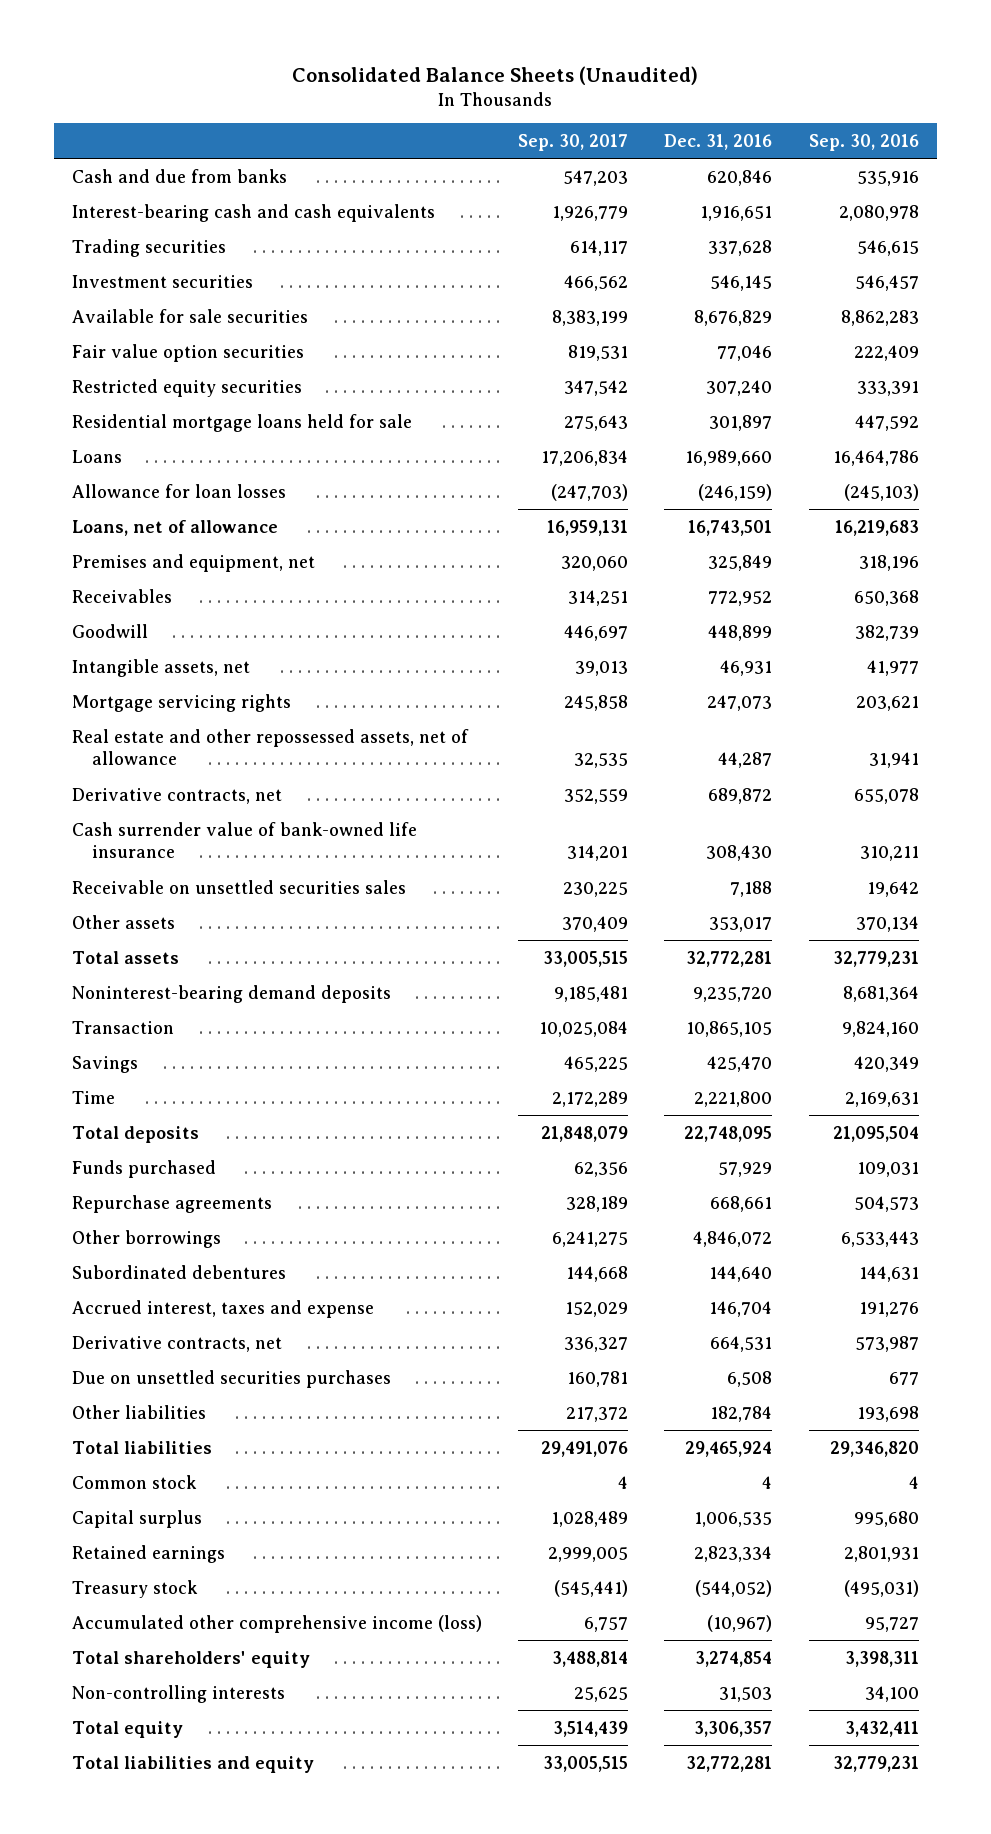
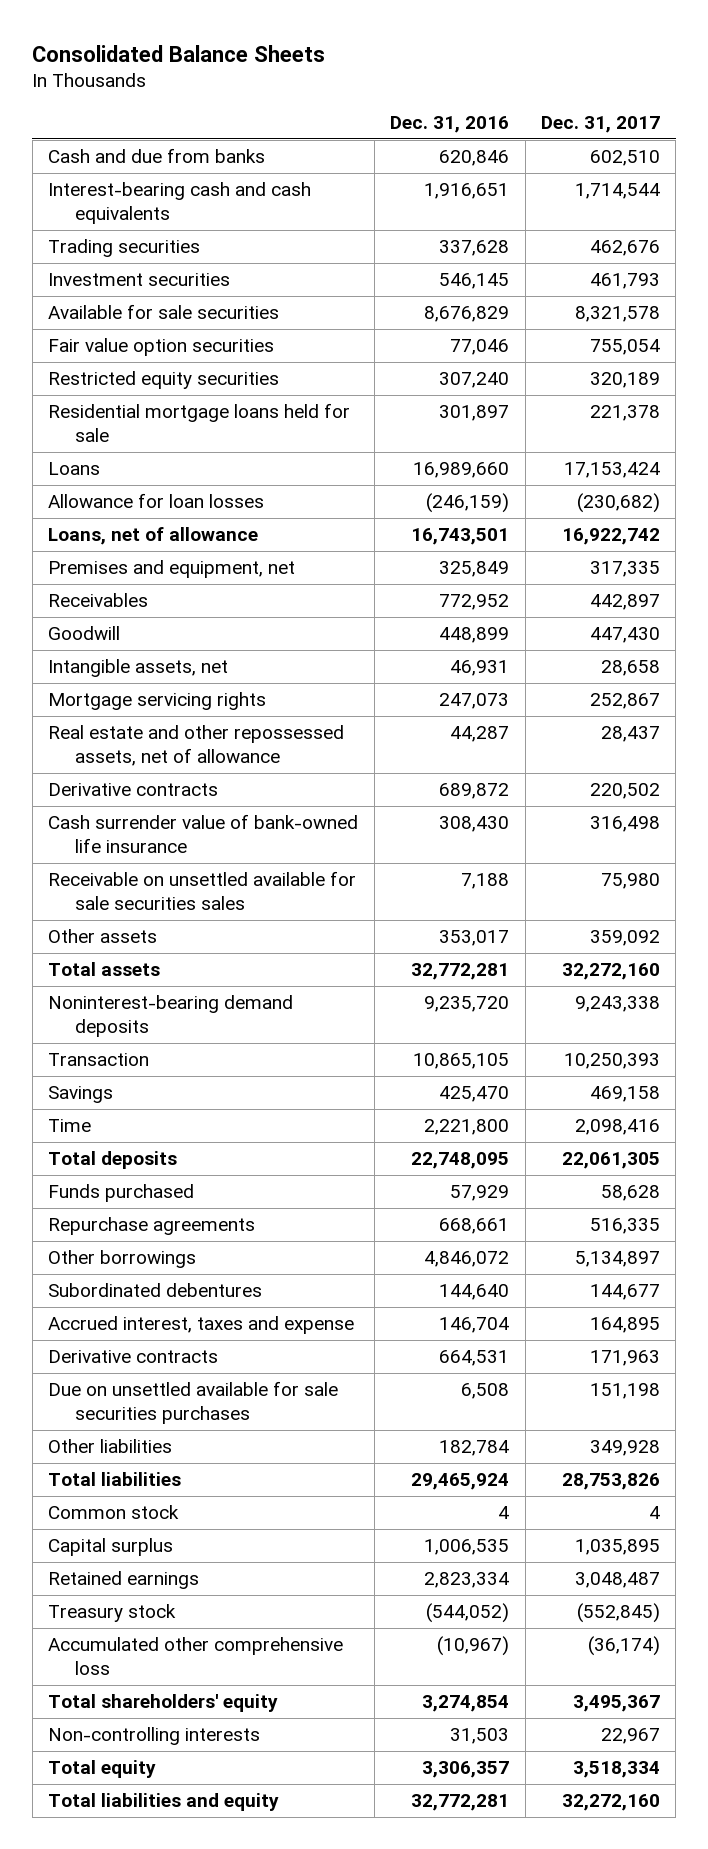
[292,65,699,85] Consolidated Balance Sheets (Unaudited) -> [32,44,326,62] Consolidated Balance Sheets
[518,133,629,151] Sep. 30, 2017 -> none
[808,133,919,151] Sep. 30, 2016 -> none
none -> [540,116,660,134] Dec. 31, 2017
[72,787,283,804] Derivative contracts, net -> [48,782,219,796] Derivative contracts
[72,879,407,894] Receivable on unsettled securities sales -> [48,870,357,911] Receivable on unsettled available for sale securities sales
[72,1335,283,1352] Derivative contracts, net -> [48,1349,219,1363] Derivative contracts
[72,1369,392,1388] Due on unsettled securities purchases -> [48,1380,339,1425] Due on unsettled available for sale securities purchases
[72,1614,483,1633] Accumulated other comprehensive income (loss) -> [48,1636,344,1676] Accumulated other comprehensive loss

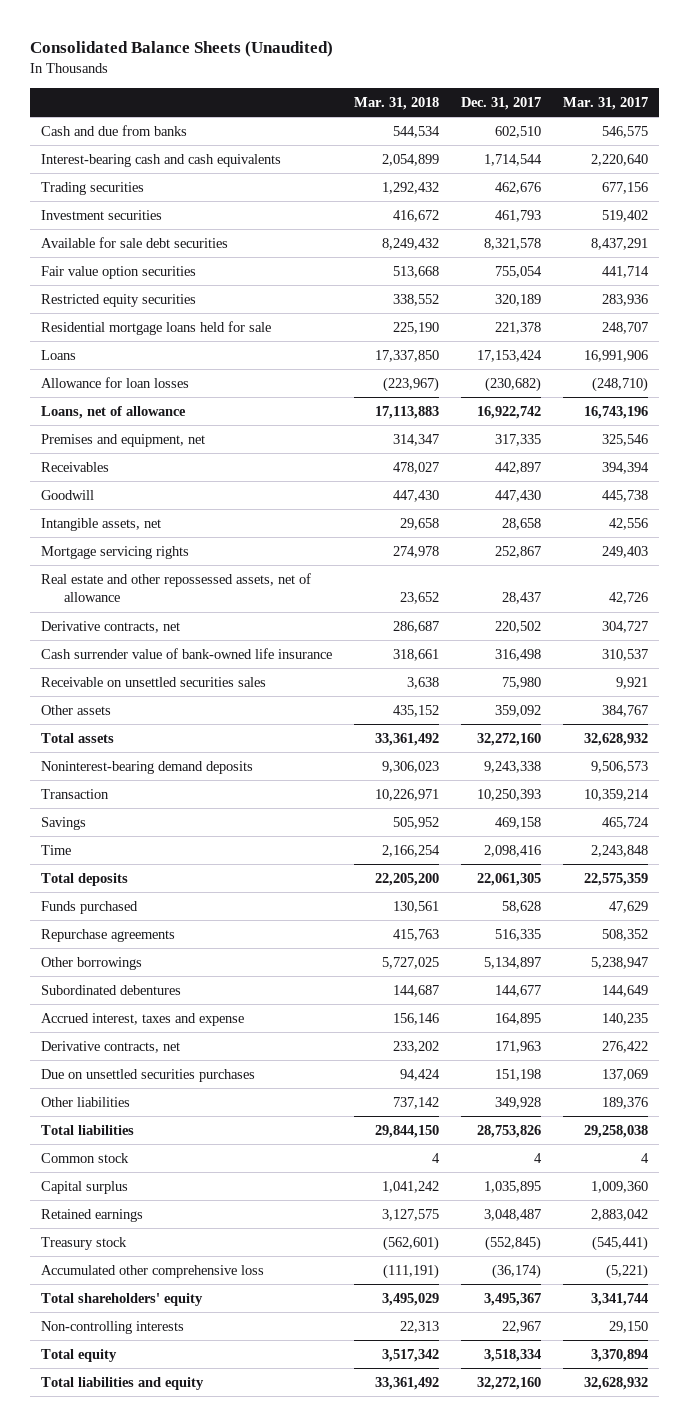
[32,44,326,62] Consolidated Balance Sheets -> [30,41,334,58] Consolidated Balance Sheets (Unaudited)
[390,116,510,134] Dec. 31, 2016 -> none
none -> [354,96,440,110] Mar. 31, 2018
none -> [562,96,648,110] Mar. 31, 2017
[48,303,280,319] Available for sale securities -> [41,236,229,248] Available for sale debt securities
[48,782,219,796] Derivative contracts -> [41,620,181,633] Derivative contracts, net
[48,870,357,911] Receivable on unsettled available for sale securities sales -> [41,676,267,687] Receivable on unsettled securities sales
[48,1349,219,1363] Derivative contracts -> [41,1040,181,1053] Derivative contracts, net
[48,1380,339,1425] Due on unsettled available for sale securities purchases -> [41,1068,256,1082] Due on unsettled securities purchases

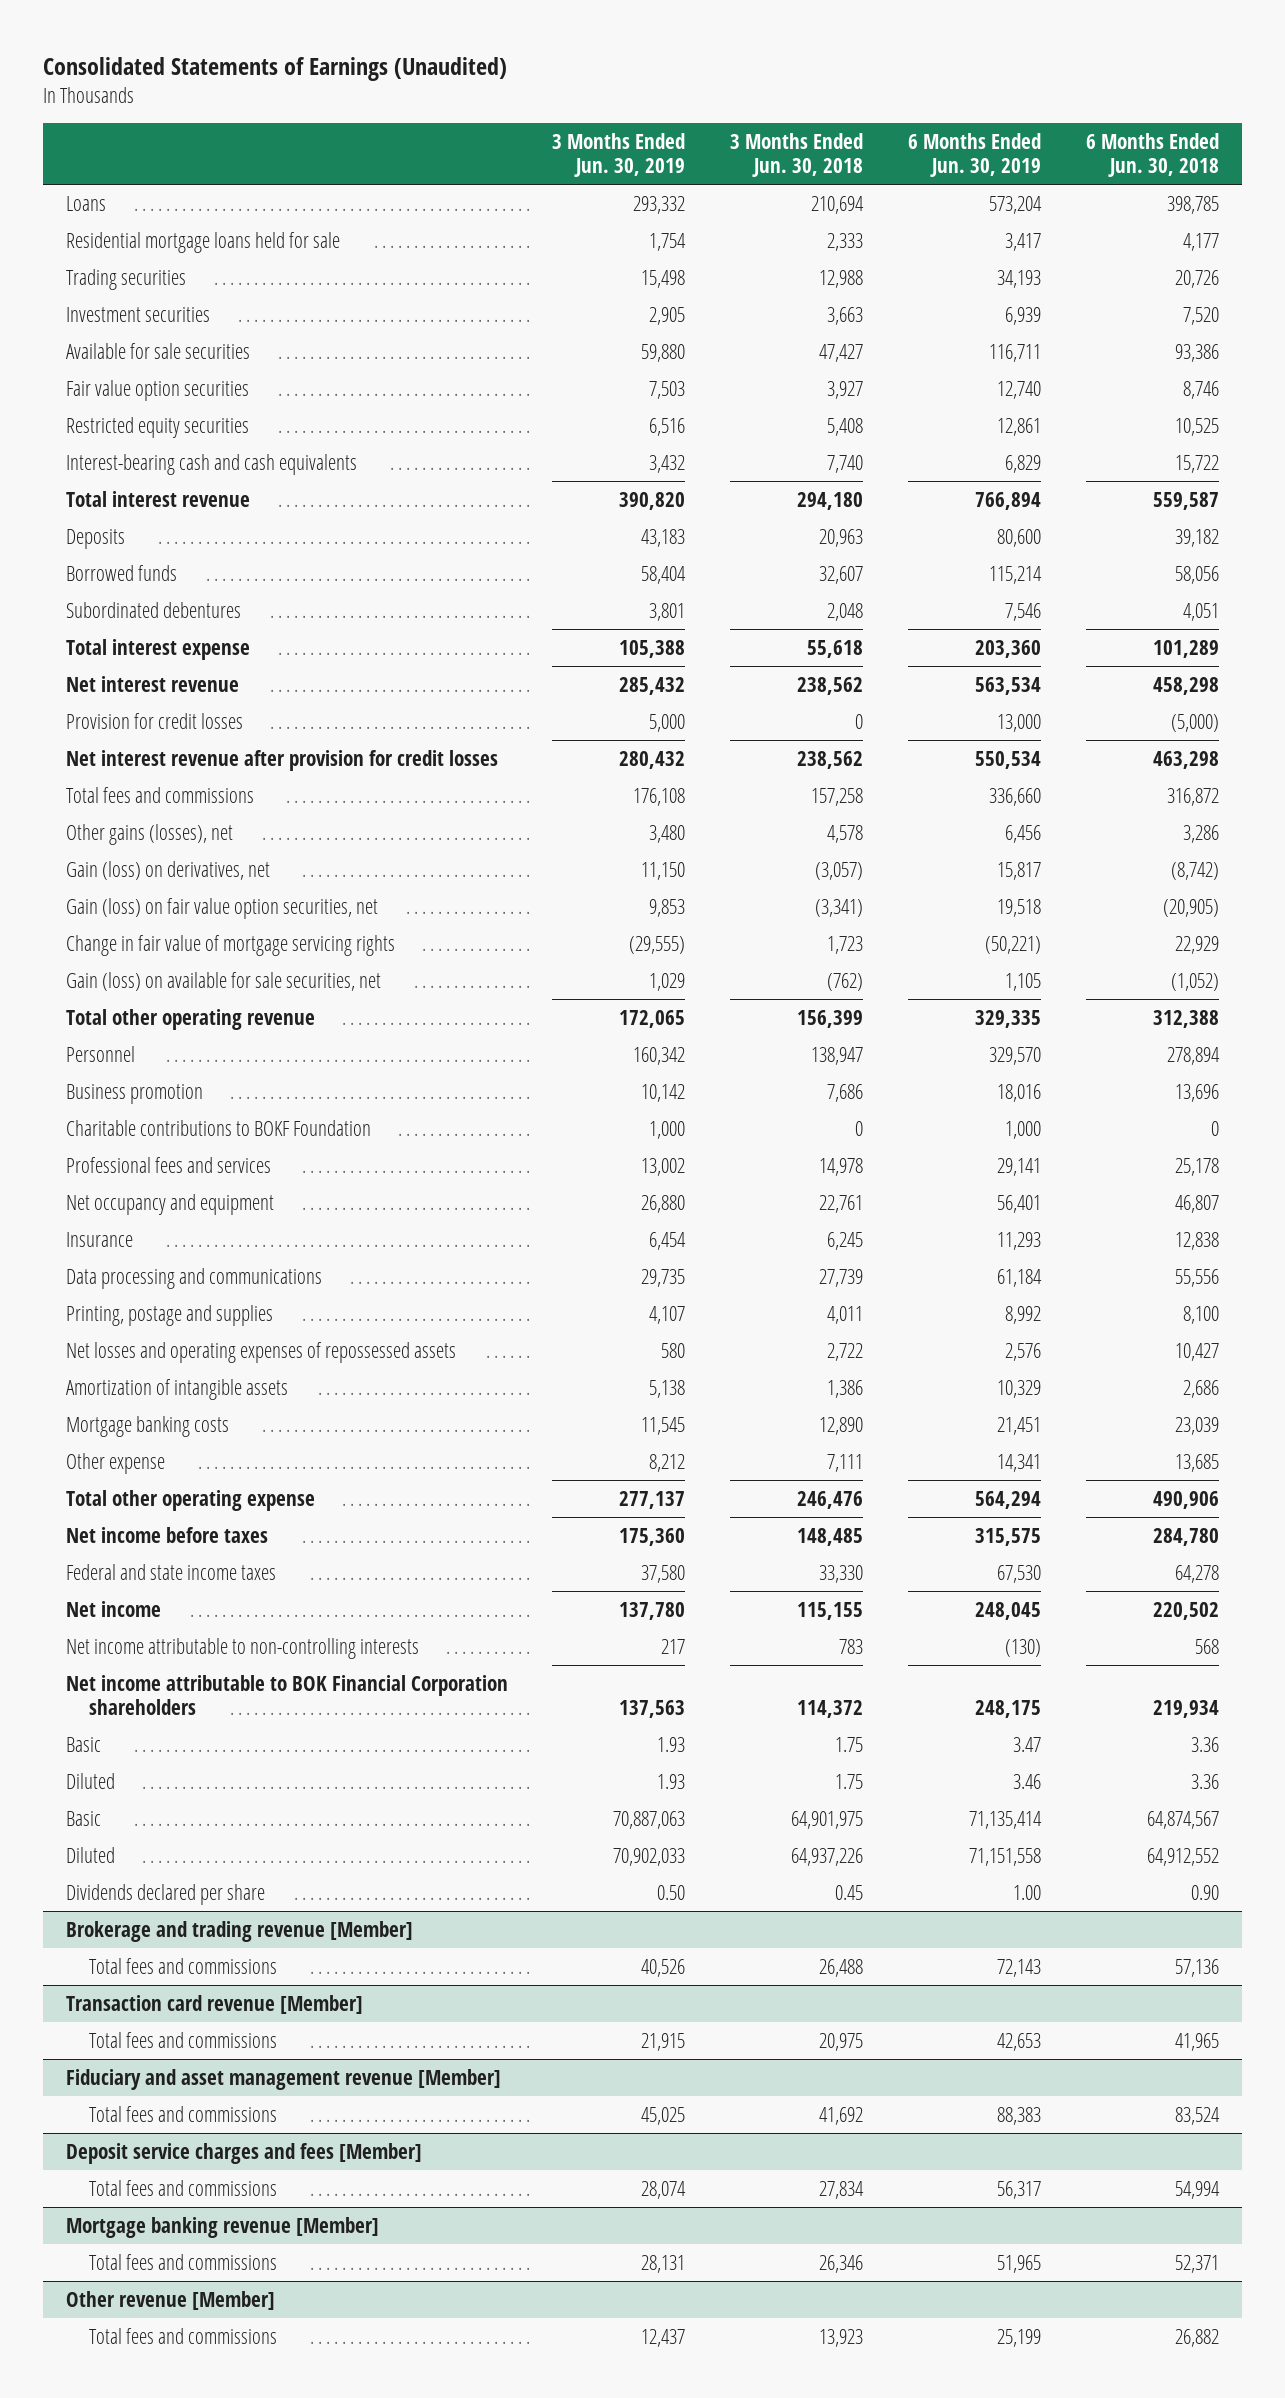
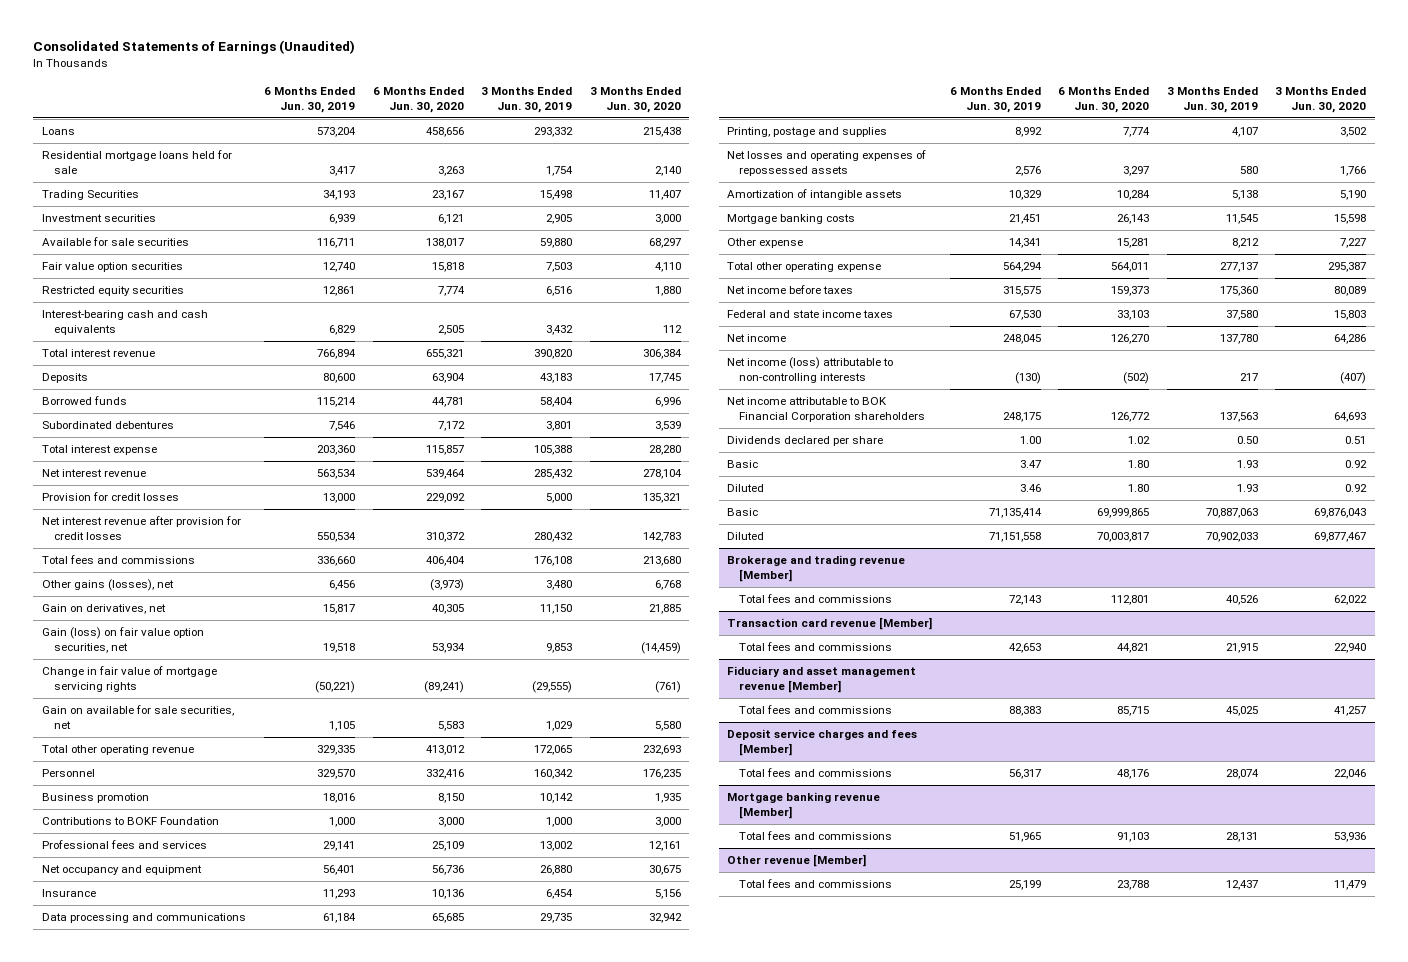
[730,133,864,177] 3 Months Ended Jun. 30, 2018 -> none
[1086,133,1220,177] 6 Months Ended Jun. 30, 2018 -> none
none -> [372,86,464,113] 6 Months Ended Jun. 30, 2020
none -> [589,86,681,113] 3 Months Ended Jun. 30, 2020
[65,268,186,290] Trading securities -> [41,190,139,201] Trading Securities
[65,860,270,880] Gain (loss) on derivatives, net -> [41,604,166,615] Gain on derivatives, net
[65,971,381,991] Gain (loss) on available for sale securities, net -> [41,705,234,730] Gain on available for sale securities, net
[65,1119,371,1136] Charitable contributions to BOKF Foundation -> [41,817,219,826] Contributions to BOKF Foundation
[65,1637,419,1659] Net income attributable to non-controlling interests -> [727,357,894,384] Net income (loss) attributable to non-controlling interests
[65,1883,265,1905] Dividends declared per share -> [727,436,884,447] Dividends declared per share

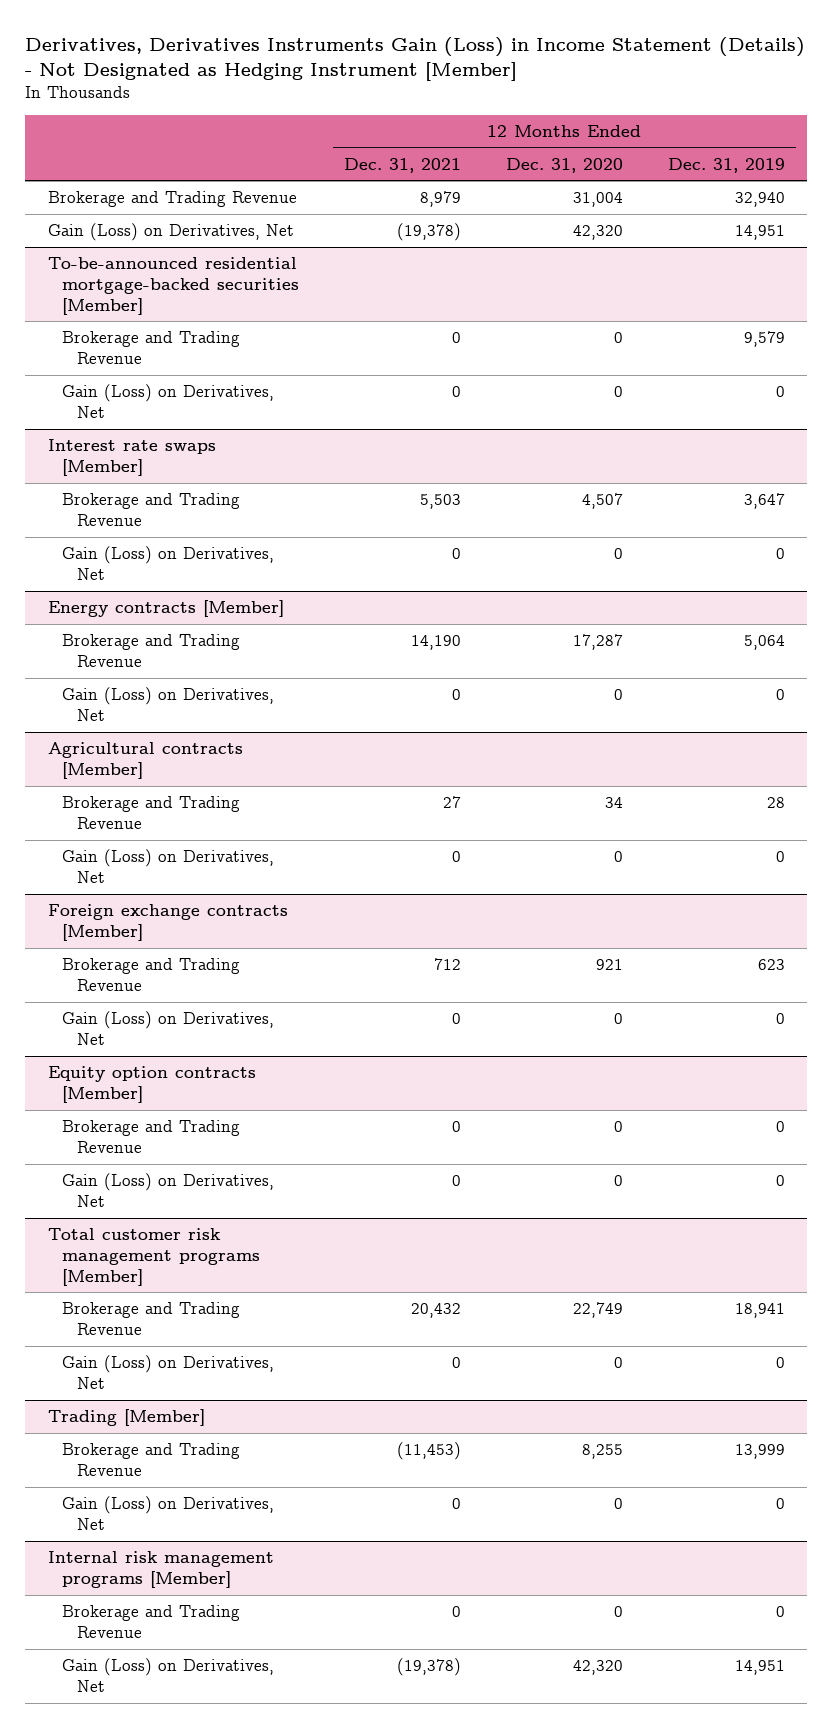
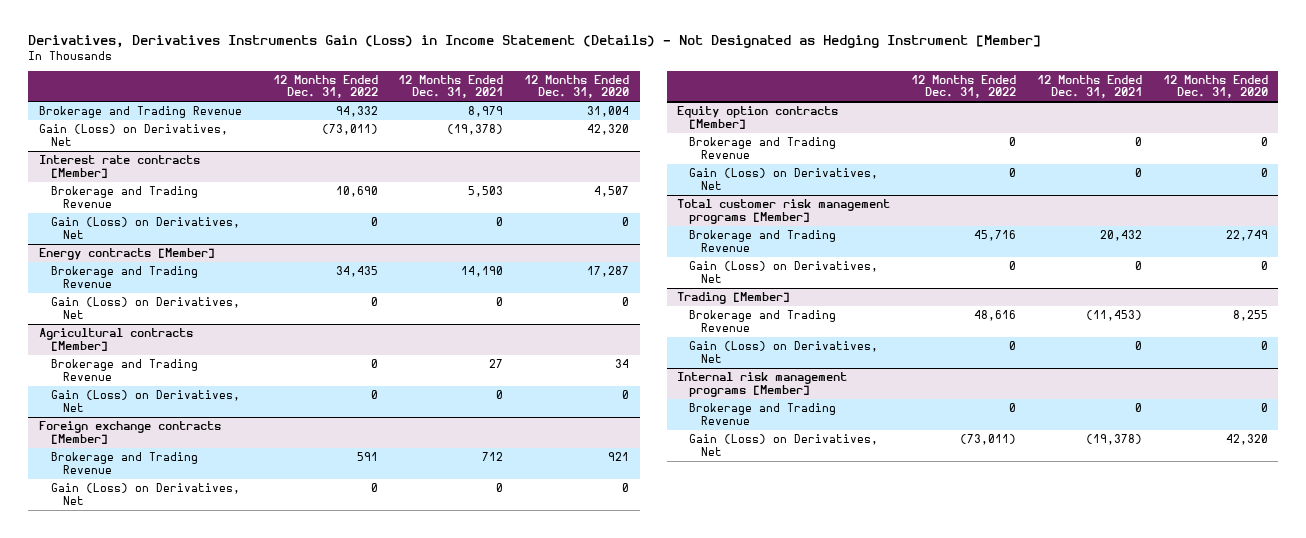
[667,157,785,173] Dec. 31, 2019 -> none
none -> [272,74,378,99] 12 Months Ended Dec. 31, 2022
[62,331,241,364] Brokerage and Trading Revenue -> none
[62,384,275,418] Gain (Loss) on Derivatives, Net -> none
[47,439,216,476] Interest rate swaps [Member] -> none
[47,257,300,315] To-be-announced residential mortgage-backed securities [Member] -> [38,155,200,178] Interest rate contracts [Member]

